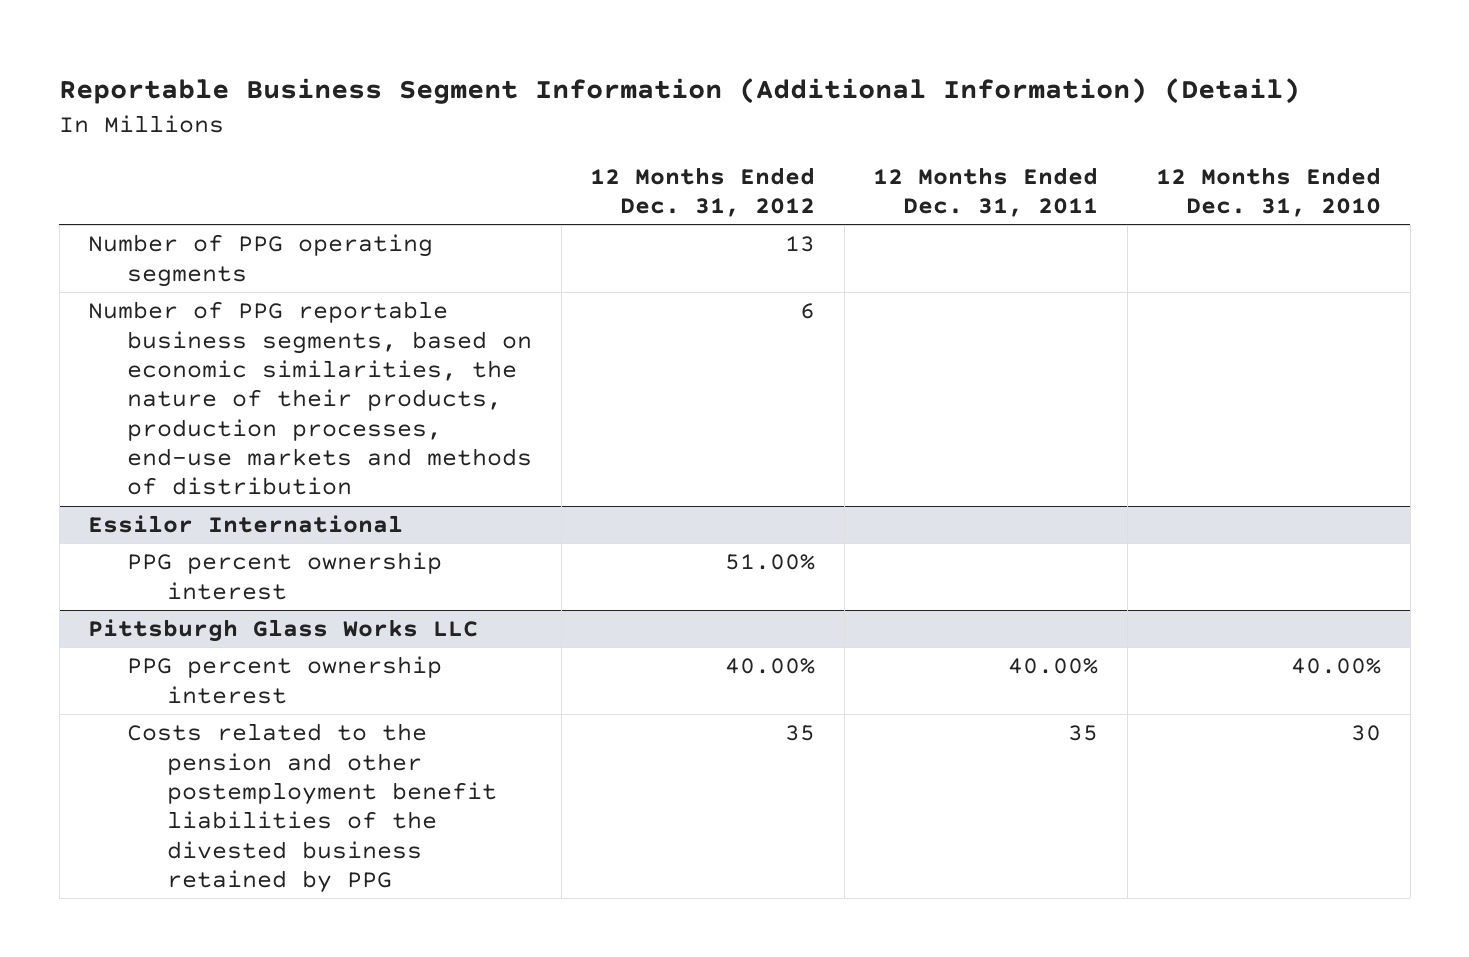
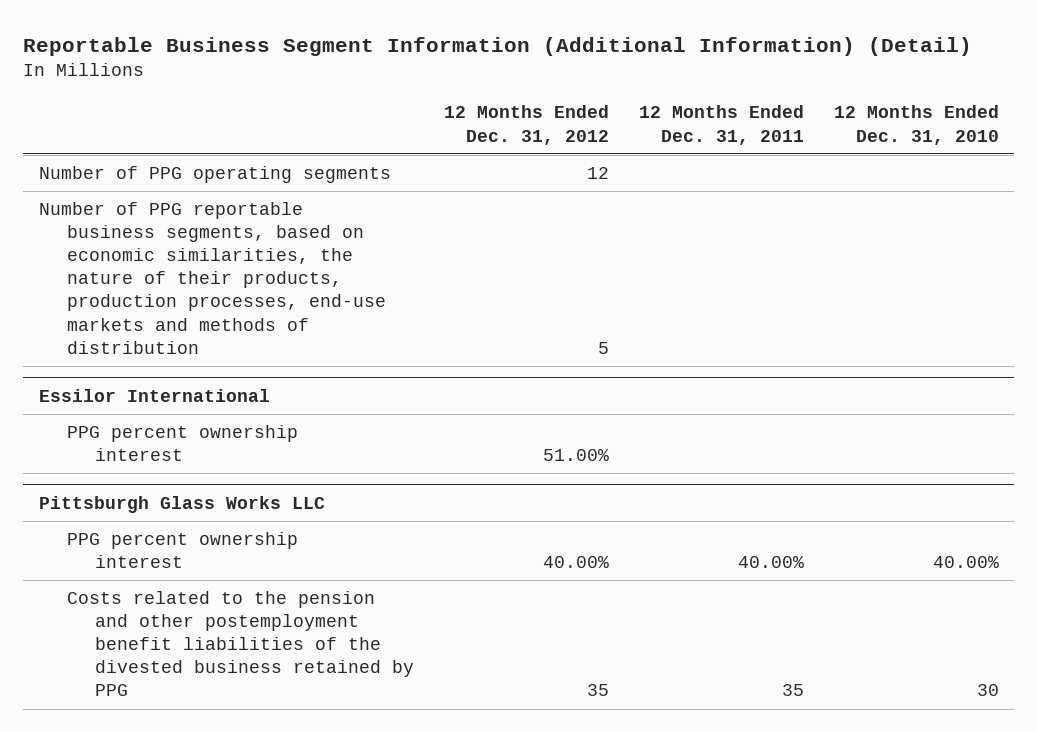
[785,236,816,253] 13 -> [586,167,609,180] 12
[800,303,816,320] 6 -> [597,341,609,354] 5

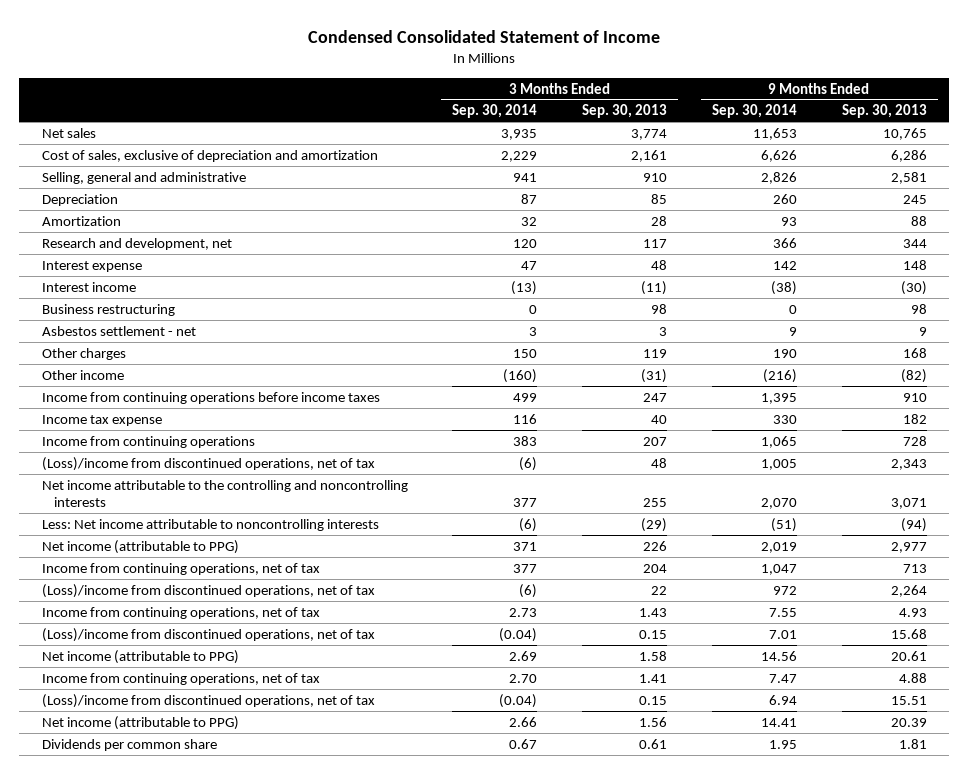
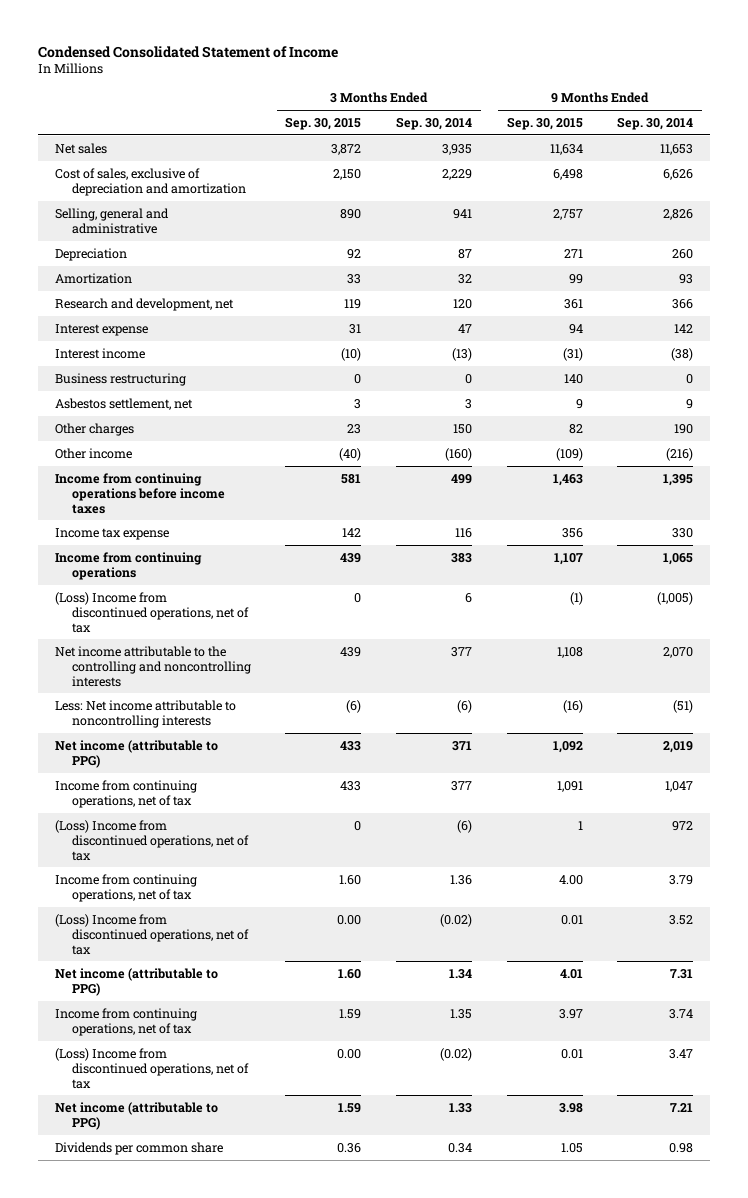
[582,104,668,119] Sep. 30, 2013 -> none
[841,104,927,119] Sep. 30, 2013 -> none
none -> [285,116,362,130] Sep. 30, 2015
none -> [506,116,583,130] Sep. 30, 2015
[41,325,196,336] Asbestos settlement - net -> [54,397,193,410] Asbestos settlement, net
[41,456,375,471] (Loss)/income from discontinued operations, net of tax -> [54,591,249,633] (Loss) Income from discontinued operations, net of tax
[519,456,538,471] (6) -> [464,592,472,603] 6
[760,458,797,470] 1,005 -> [657,591,694,605] (1,005)
[41,583,375,598] (Loss)/income from discontinued operations, net of tax -> [54,819,249,861] (Loss) Income from discontinued operations, net of tax
[509,607,538,617] 2.73 -> [449,874,472,885] 1.36
[768,607,797,617] 7.55 -> [669,874,694,885] 3.79
[41,627,375,642] (Loss)/income from discontinued operations, net of tax -> [54,913,249,955] (Loss) Income from discontinued operations, net of tax
[499,627,538,642] (0.04) -> [439,913,472,927] (0.02)
[768,629,797,639] 7.01 -> [669,914,694,925] 3.52
[509,650,538,661] 2.69 -> [448,968,472,979] 1.34
[760,650,797,661] 14.56 -> [670,968,694,979] 7.31
[509,673,538,683] 2.70 -> [449,1008,472,1019] 1.35
[768,673,797,683] 7.47 -> [669,1008,694,1019] 3.74
[41,693,375,708] (Loss)/income from discontinued operations, net of tax -> [54,1047,249,1089] (Loss) Income from discontinued operations, net of tax
[499,693,538,708] (0.04) -> [439,1047,472,1061] (0.02)
[768,694,797,705] 6.94 -> [669,1048,694,1059] 3.47
[509,716,538,727] 2.66 -> [448,1102,472,1113] 1.33
[760,717,797,727] 14.41 -> [670,1102,694,1112] 7.21
[509,738,538,749] 0.67 -> [447,1142,472,1153] 0.34
[768,739,797,749] 1.95 -> [669,1142,694,1153] 0.98

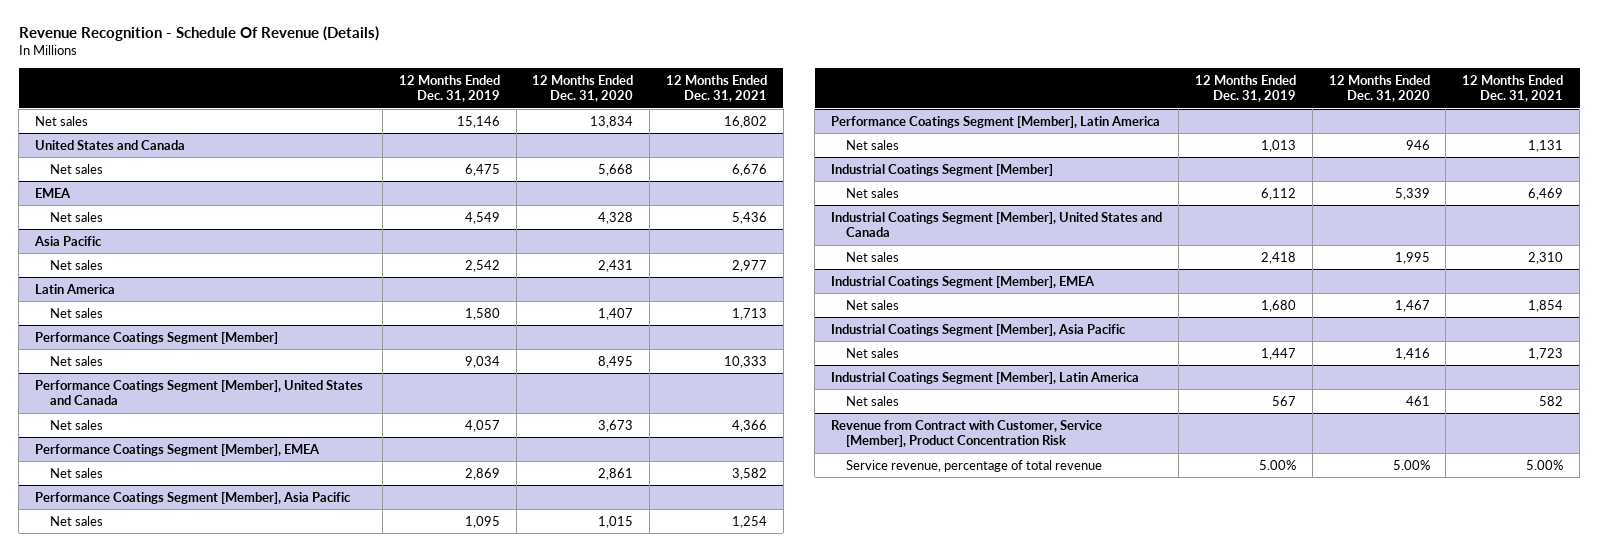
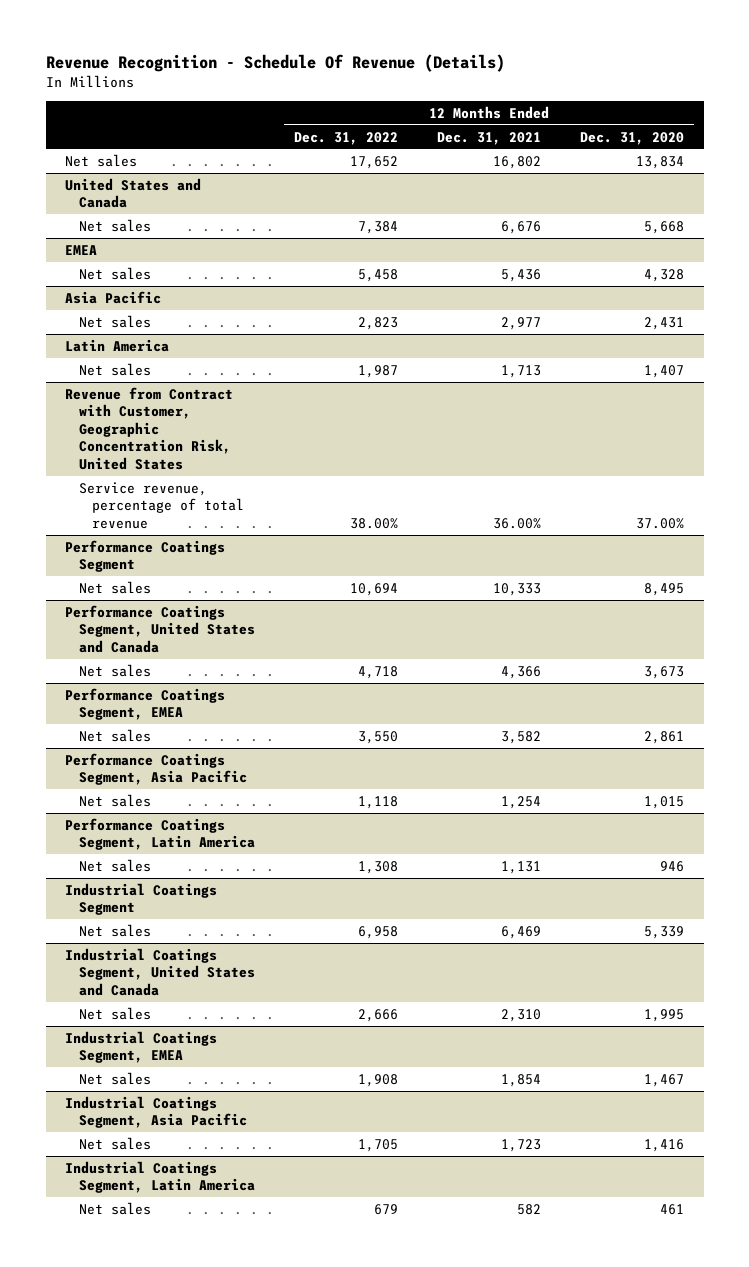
[398,74,500,103] 12 Months Ended Dec. 31, 2019 -> none
none -> [293,131,398,145] Dec. 31, 2022
none -> [65,386,234,471] Revenue from Contract with Customer, Geographic Concentration Risk, United States
none -> [78,481,245,529] Service revenue, percentage of total revenue
[35,331,279,344] Performance Coatings Segment [Member] -> [65,539,226,573] Performance Coatings Segment
[35,379,364,406] Performance Coatings Segment [Member], United States and Canada -> [65,604,255,653] Performance Coatings Segment, United States and Canada
[35,443,321,456] Performance Coatings Segment [Member], EMEA -> [65,687,226,721] Performance Coatings Segment, EMEA
[35,491,352,504] Performance Coatings Segment [Member], Asia Pacific -> [65,752,247,786] Performance Coatings Segment, Asia Pacific
[831,115,1161,128] Performance Coatings Segment [Member], Latin America -> [65,817,255,851] Performance Coatings Segment, Latin America
[831,163,1054,176] Industrial Coatings Segment [Member] -> [65,882,218,916] Industrial Coatings Segment
[831,211,1163,238] Industrial Coatings Segment [Member], United States and Canada -> [65,947,255,996] Industrial Coatings Segment, United States and Canada
[831,275,1096,288] Industrial Coatings Segment [Member], EMEA -> [65,1030,218,1064] Industrial Coatings Segment, EMEA
[831,323,1127,336] Industrial Coatings Segment [Member], Asia Pacific -> [65,1095,247,1129] Industrial Coatings Segment, Asia Pacific
[831,371,1140,384] Industrial Coatings Segment [Member], Latin America -> [65,1160,255,1194] Industrial Coatings Segment, Latin America
[831,419,1103,448] Revenue from Contract with Customer, Service [Member], Product Concentration Risk -> none
[846,459,1103,472] Service revenue, percentage of total revenue -> none

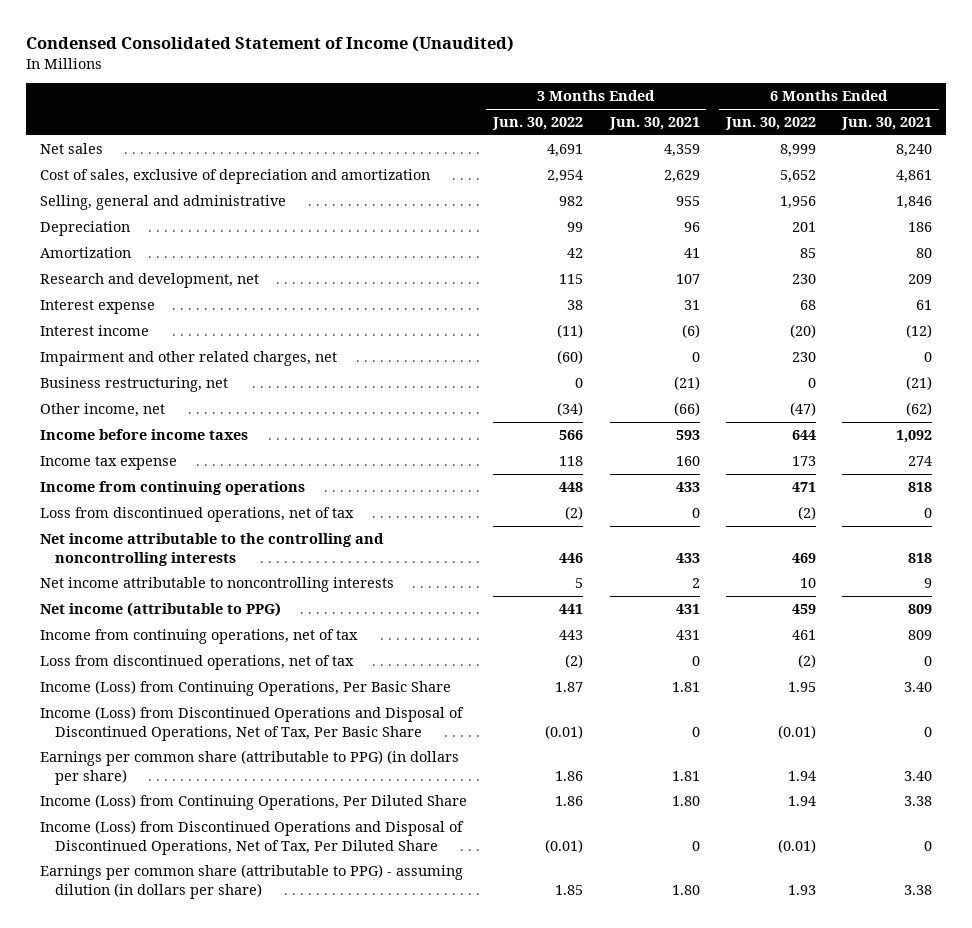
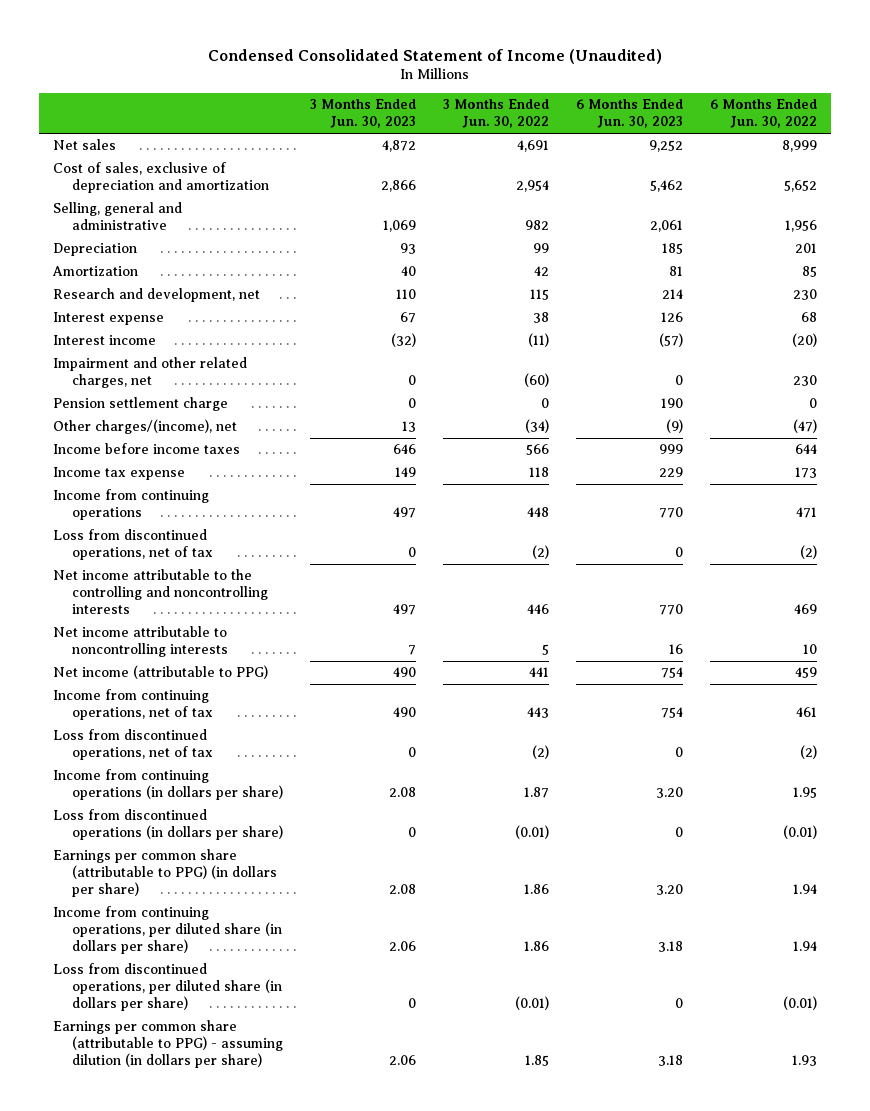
[608,117,700,131] Jun. 30, 2021 -> none
[841,117,933,131] Jun. 30, 2021 -> none
none -> [309,99,416,129] 3 Months Ended Jun. 30, 2023
none -> [576,99,684,129] 6 Months Ended Jun. 30, 2023
[39,377,228,393] Business restructuring, net -> none
none -> [52,397,228,412] Pension settlement charge
[39,403,165,418] Other income, net -> [52,419,237,435] Other charges/(income), net
[39,680,451,697] Income (Loss) from Continuing Operations, Per Basic Share -> [52,769,283,801] Income from continuing operations (in dollars per share)
[39,706,464,741] Income (Loss) from Discontinued Operations and Disposal of Discontinued Operations, Net of Tax, Per Basic Share -> [52,809,283,841] Loss from discontinued operations (in dollars per share)
[39,794,467,811] Income (Loss) from Continuing Operations, Per Diluted Share -> [52,906,282,954] Income from continuing operations, per diluted share (in dollars per share)
[39,820,464,855] Income (Loss) from Discontinued Operations and Disposal of Discontinued Operations, Net of Tax, Per Diluted Share -> [52,963,282,1011] Loss from discontinued operations, per diluted share (in dollars per share)

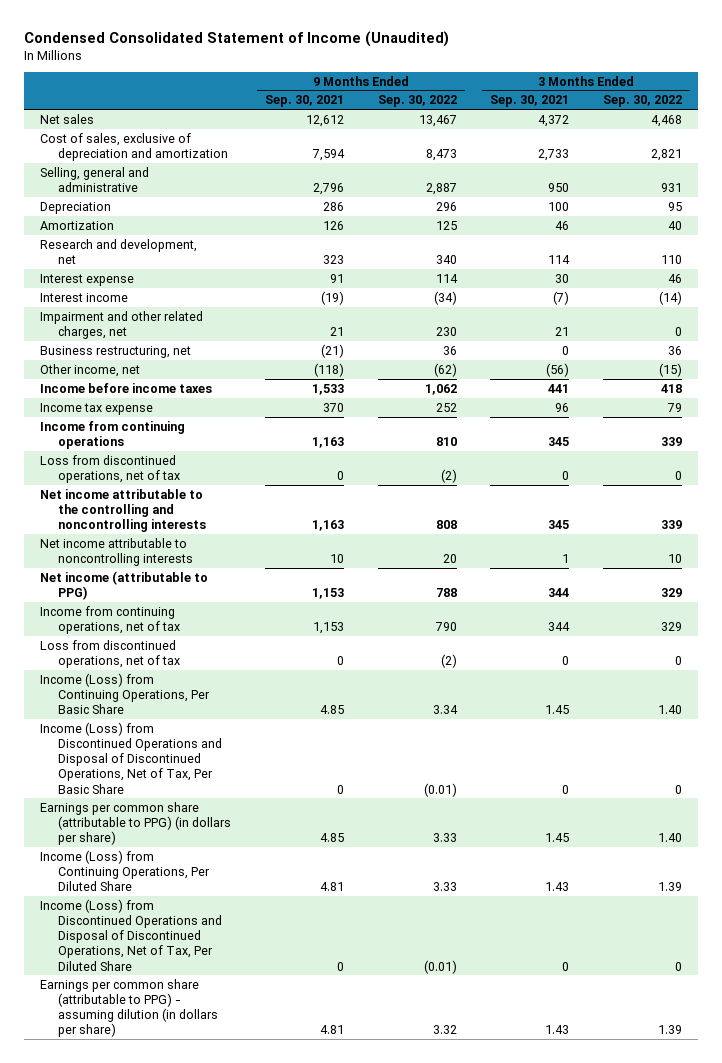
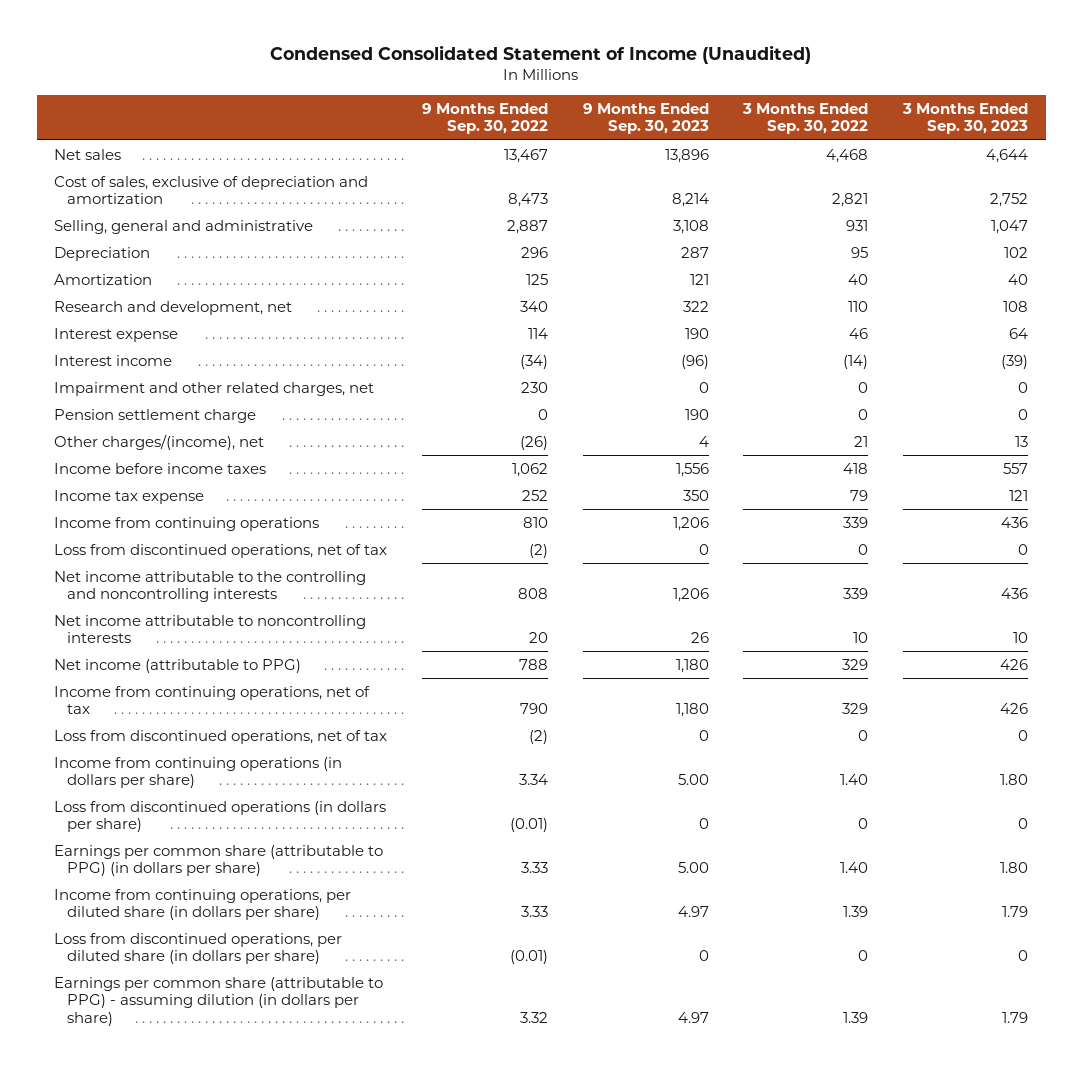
[264,95,344,108] Sep. 30, 2021 -> none
[490,95,570,108] Sep. 30, 2021 -> none
none -> [582,102,709,135] 9 Months Ended Sep. 30, 2023
none -> [902,102,1029,135] 3 Months Ended Sep. 30, 2023
[40,345,192,358] Business restructuring, net -> none
none -> [54,408,257,423] Pension settlement charge
[40,363,141,377] Other income, net -> [54,433,265,450] Other charges/(income), net
[433,362,457,377] (62) -> [519,435,548,450] (26)
[658,362,682,377] (15) -> [854,435,869,447] 21
[40,672,211,715] Income (Loss) from Continuing Operations, Per Basic Share -> [54,756,343,789] Income from continuing operations (in dollars per share)
[40,721,223,794] Income (Loss) from Discontinued Operations and Disposal of Discontinued Operations, Net of Tax, Per Basic Share -> [54,800,387,833] Loss from discontinued operations (in dollars per share)
[40,849,211,892] Income (Loss) from Continuing Operations, Per Diluted Share -> [54,888,352,921] Income from continuing operations, per diluted share (in dollars per share)
[40,898,223,971] Income (Loss) from Discontinued Operations and Disposal of Discontinued Operations, Net of Tax, Per Diluted Share -> [54,932,343,965] Loss from discontinued operations, per diluted share (in dollars per share)

